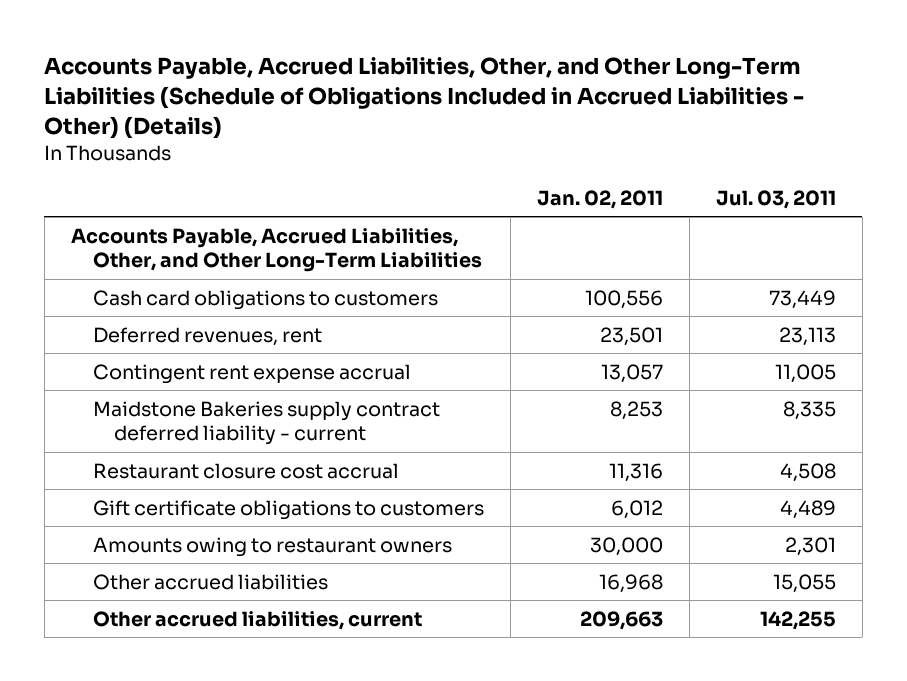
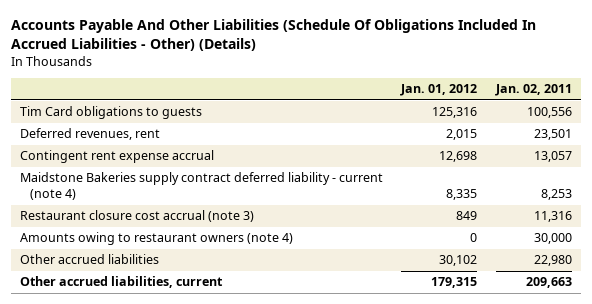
[44,57,805,140] Accounts Payable, Accrued Liabilities, Other, and Other Long-Term Liabilities (Schedule of Obligations Included in Accrued Liabilities - Other) (Details) -> [10,19,536,52] Accounts Payable And Other Liabilities (Schedule Of Obligations Included In Accrued Liabilities - Other) (Details)
[715,189,836,209] Jul. 03, 2011 -> none
none -> [400,84,478,97] Jan. 01, 2012
[70,227,482,273] Accounts Payable, Accrued Liabilities, Other, and Other Long-Term Liabilities -> none
[92,289,438,310] Cash card obligations to customers -> [20,106,203,120] Tim Card obligations to guests
[92,499,484,520] Gift certificate obligations to customers -> none
[92,400,440,446] Maidstone Bakeries supply contract deferred liability - current -> [20,172,384,201] Maidstone Bakeries supply contract deferred liability - current (note 4)
[92,462,399,479] Restaurant closure cost accrual -> [20,210,255,223] Restaurant closure cost accrual (note 3)
[92,536,452,557] Amounts owing to restaurant owners -> [20,232,294,246] Amounts owing to restaurant owners (note 4)
[598,573,663,593] 16,968 -> [533,255,572,267] 22,980

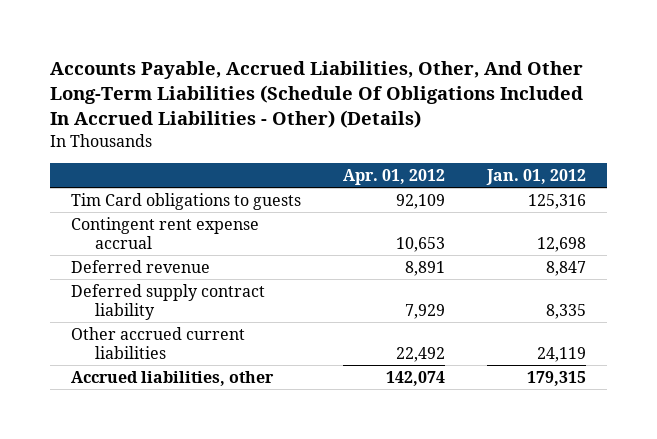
[10,19,536,52] Accounts Payable And Other Liabilities (Schedule Of Obligations Included In Accrued Liabilities - Other) (Details) -> [50,61,584,129] Accounts Payable, Accrued Liabilities, Other, And Other Long-Term Liabilities (Schedule Of Obligations Included In Accrued Liabilities - Other) (Details)
[494,84,572,97] Jan. 02, 2011 -> none
none -> [343,168,446,185] Apr. 01, 2012
[20,128,161,141] Deferred revenues, rent -> none
[20,210,255,223] Restaurant closure cost accrual (note 3) -> none
[20,232,294,246] Amounts owing to restaurant owners (note 4) -> none
none -> [71,259,211,273] Deferred revenue
[20,172,384,201] Maidstone Bakeries supply contract deferred liability - current (note 4) -> [71,283,266,320] Deferred supply contract liability
[20,254,160,265] Other accrued liabilities -> [71,326,246,359] Other accrued current liabilities
[439,255,478,267] 30,102 -> [536,346,586,362] 24,119
[20,276,224,289] Other accrued liabilities, current -> [71,370,275,386] Accrued liabilities, other

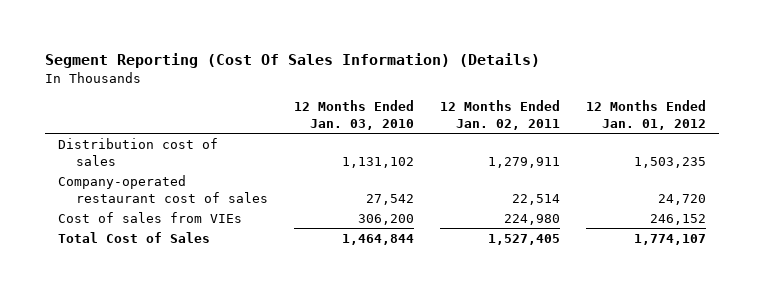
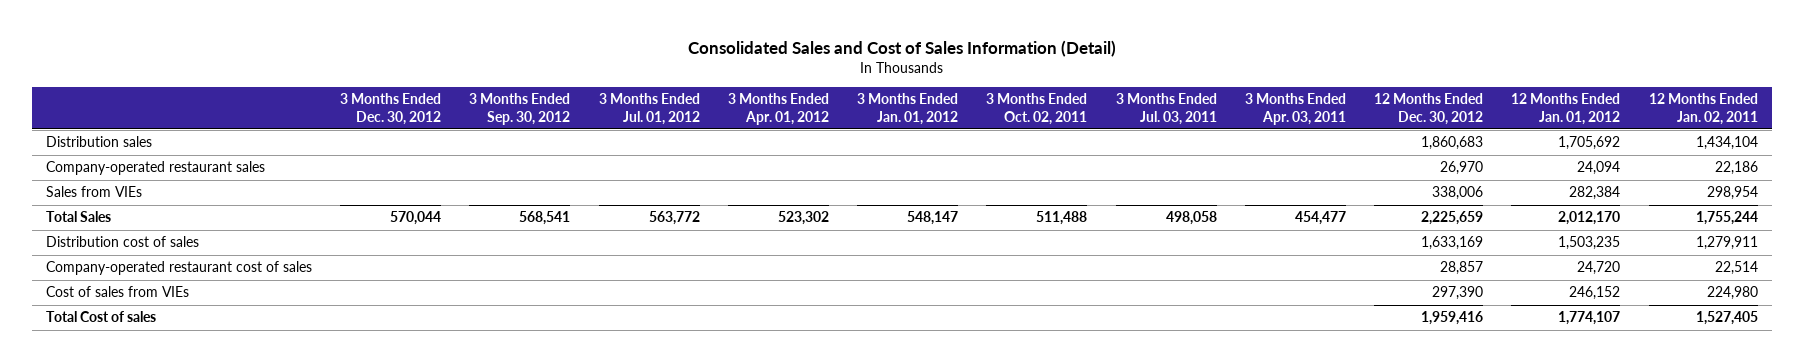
[44,53,540,69] Segment Reporting (Cost Of Sales Information) (Details) -> [687,39,1116,57] Consolidated Sales and Cost of Sales Information (Detail)
[294,99,415,130] 12 Months Ended Jan. 03, 2010 -> none
none -> [340,93,442,125] 3 Months Ended Dec. 30, 2012
none -> [469,93,571,125] 3 Months Ended Sep. 30, 2012
none -> [598,93,700,125] 3 Months Ended Jul. 01, 2012
none -> [727,93,829,125] 3 Months Ended Apr. 01, 2012
none -> [857,93,959,125] 3 Months Ended Jan. 01, 2012
none -> [986,93,1088,125] 3 Months Ended Oct. 02, 2011
none -> [1115,93,1217,125] 3 Months Ended Jul. 03, 2011
none -> [1244,93,1346,125] 3 Months Ended Apr. 03, 2011
none -> [1374,93,1484,125] 12 Months Ended Dec. 30, 2012
none -> [45,136,152,148] Distribution sales
none -> [45,161,265,176] Company-operated restaurant sales
none -> [45,186,142,198] Sales from VIEs
none -> [45,211,111,223] Total Sales
[57,231,210,243] Total Cost of Sales -> [45,311,156,323] Total Cost of sales

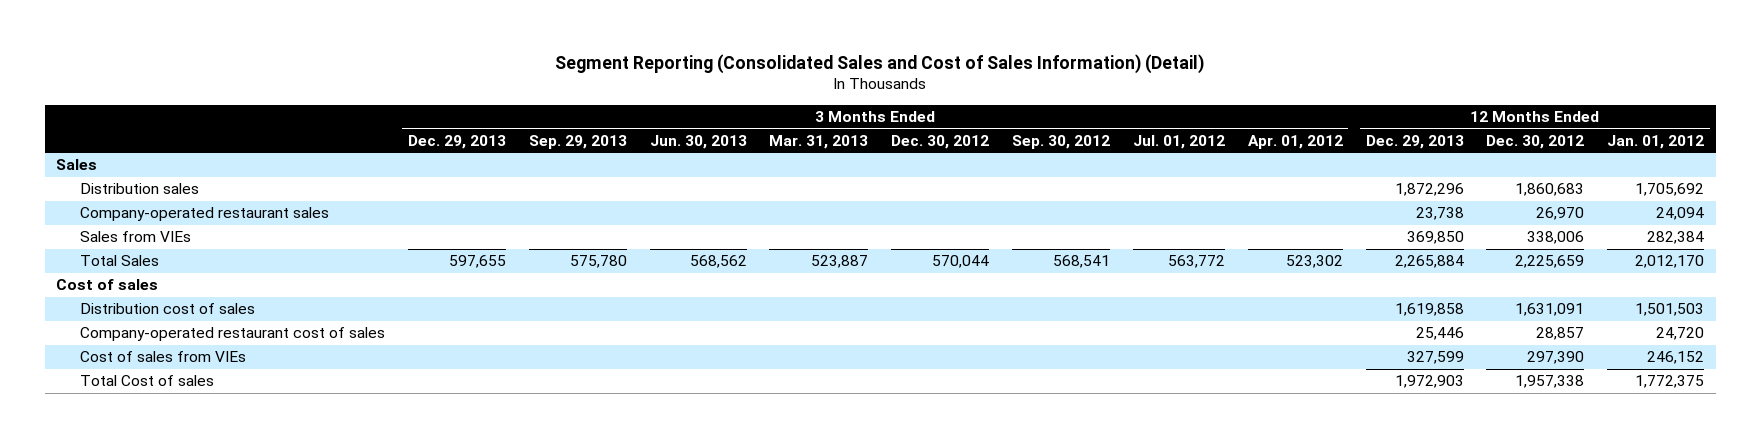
[687,39,1116,57] Consolidated Sales and Cost of Sales Information (Detail) -> [555,53,1205,74] Segment Reporting (Consolidated Sales and Cost of Sales Information) (Detail)
[857,93,959,125] 3 Months Ended Jan. 01, 2012 -> none
[986,93,1088,125] 3 Months Ended Oct. 02, 2011 -> none
[1115,93,1217,125] 3 Months Ended Jul. 03, 2011 -> none
[1244,93,1346,125] 3 Months Ended Apr. 03, 2011 -> none
[1648,93,1758,125] 12 Months Ended Jan. 02, 2011 -> none
none -> [407,134,506,149] Dec. 29, 2013
none -> [528,134,627,149] Sep. 29, 2013
none -> [649,134,747,149] Jun. 30, 2013
none -> [769,134,869,149] Mar. 31, 2013
none -> [1365,134,1464,149] Dec. 29, 2013
none -> [56,159,98,171] Sales
none -> [56,279,159,291] Cost of sales
[1421,236,1484,251] 1,633,169 -> [1515,303,1585,317] 1,631,091
[1558,236,1621,251] 1,503,235 -> [1635,303,1705,317] 1,501,503
[1421,311,1484,326] 1,959,416 -> [1515,375,1585,389] 1,957,338
[1558,311,1621,326] 1,774,107 -> [1635,375,1705,389] 1,772,375

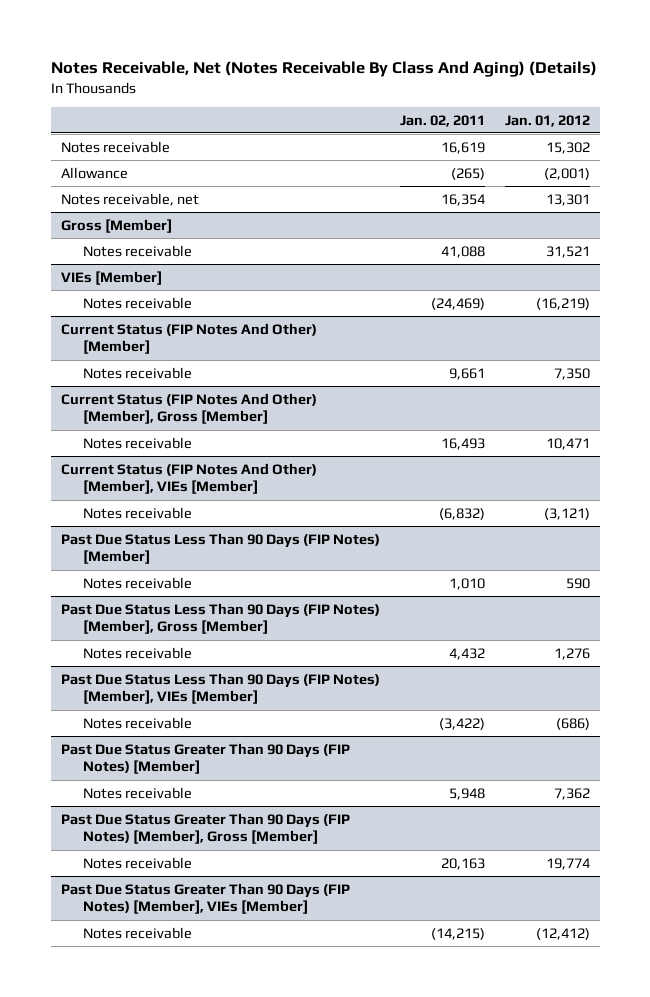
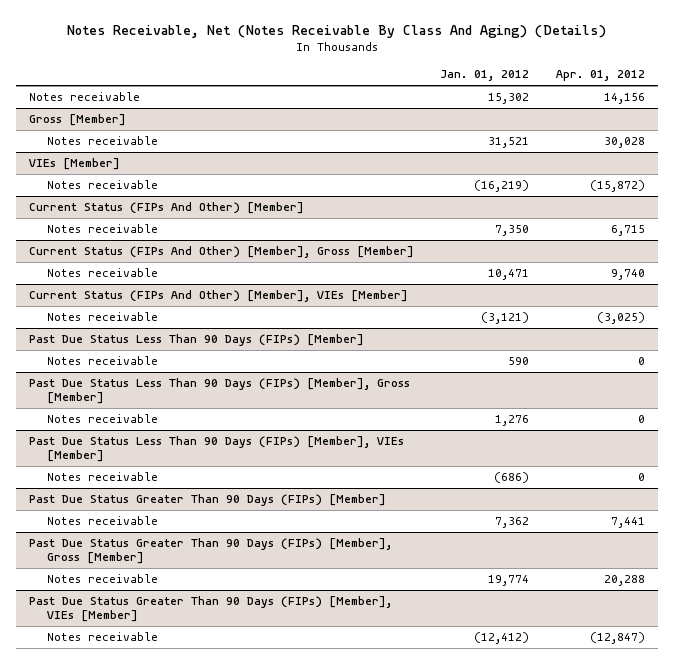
[399,114,485,127] Jan. 02, 2011 -> none
none -> [555,70,645,82] Apr. 01, 2012
[60,166,128,179] Allowance -> none
[60,192,199,206] Notes receivable, net -> none
[60,322,317,355] Current Status (FIP Notes And Other) [Member] -> [28,202,304,215] Current Status (FIPs And Other) [Member]
[60,392,317,425] Current Status (FIP Notes And Other) [Member], Gross [Member] -> [28,246,414,259] Current Status (FIPs And Other) [Member], Gross [Member]
[60,462,317,495] Current Status (FIP Notes And Other) [Member], VIEs [Member] -> [28,290,408,303] Current Status (FIPs And Other) [Member], VIEs [Member]
[60,532,380,565] Past Due Status Less Than 90 Days (FIP Notes) [Member] -> [28,334,364,347] Past Due Status Less Than 90 Days (FIPs) [Member]
[60,602,380,635] Past Due Status Less Than 90 Days (FIP Notes) [Member], Gross [Member] -> [28,378,410,405] Past Due Status Less Than 90 Days (FIPs) [Member], Gross [Member]
[60,672,380,705] Past Due Status Less Than 90 Days (FIP Notes) [Member], VIEs [Member] -> [28,436,404,463] Past Due Status Less Than 90 Days (FIPs) [Member], VIEs [Member]
[60,742,350,775] Past Due Status Greater Than 90 Days (FIP Notes) [Member] -> [28,494,386,507] Past Due Status Greater Than 90 Days (FIPs) [Member]
[60,812,350,845] Past Due Status Greater Than 90 Days (FIP Notes) [Member], Gross [Member] -> [28,538,392,565] Past Due Status Greater Than 90 Days (FIPs) [Member], Gross [Member]
[60,882,350,915] Past Due Status Greater Than 90 Days (FIP Notes) [Member], VIEs [Member] -> [28,596,392,623] Past Due Status Greater Than 90 Days (FIPs) [Member], VIEs [Member]

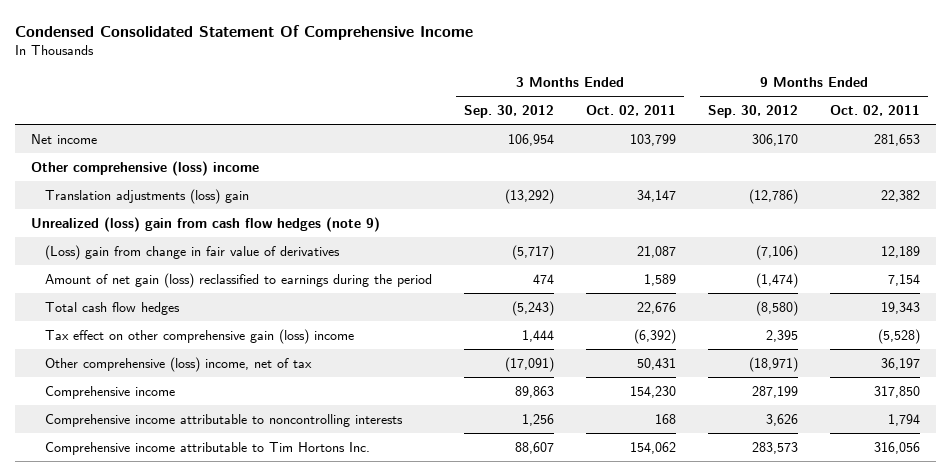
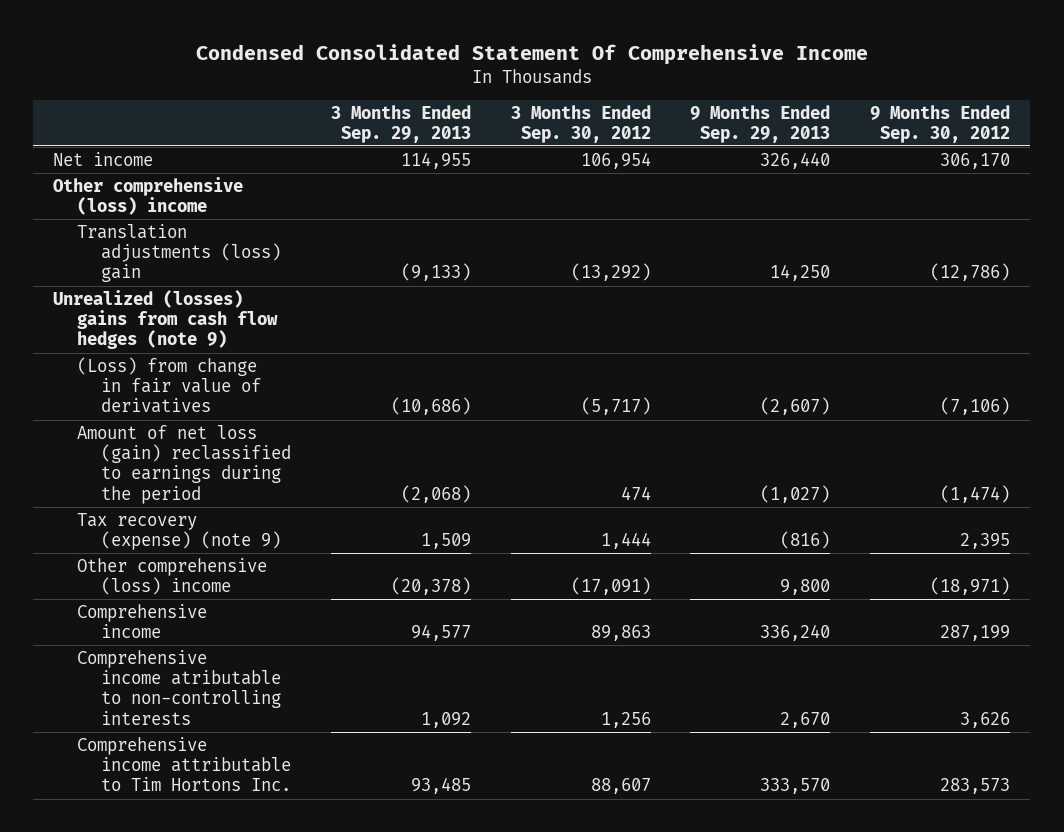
[586,105,677,117] Oct. 02, 2011 -> none
[830,105,921,117] Oct. 02, 2011 -> none
none -> [330,104,471,143] 3 Months Ended Sep. 29, 2013
none -> [690,104,831,143] 9 Months Ended Sep. 29, 2013
[45,301,181,315] Total cash flow hedges -> none
[31,216,381,232] Unrealized (loss) gain from cash flow hedges (note 9) -> [53,290,279,350] Unrealized (losses) gains from cash flow hedges (note 9)
[45,244,341,260] (Loss) gain from change in fair value of derivatives -> [77,357,261,414] (Loss) from change in fair value of derivatives
[45,272,433,288] Amount of net gain (loss) reclassified to earnings during the period -> [77,425,291,504] Amount of net loss (gain) reclassified to earnings during the period
[45,328,355,344] Tax effect on other comprehensive gain (loss) income -> [77,513,281,551] Tax recovery (expense) (note 9)
[45,356,313,372] Other comprehensive (loss) income, net of tax -> [77,558,268,596] Other comprehensive (loss) income
[45,413,404,427] Comprehensive income attributable to noncontrolling interests -> [77,650,281,725] Comprehensive income atributable to non-controlling interests

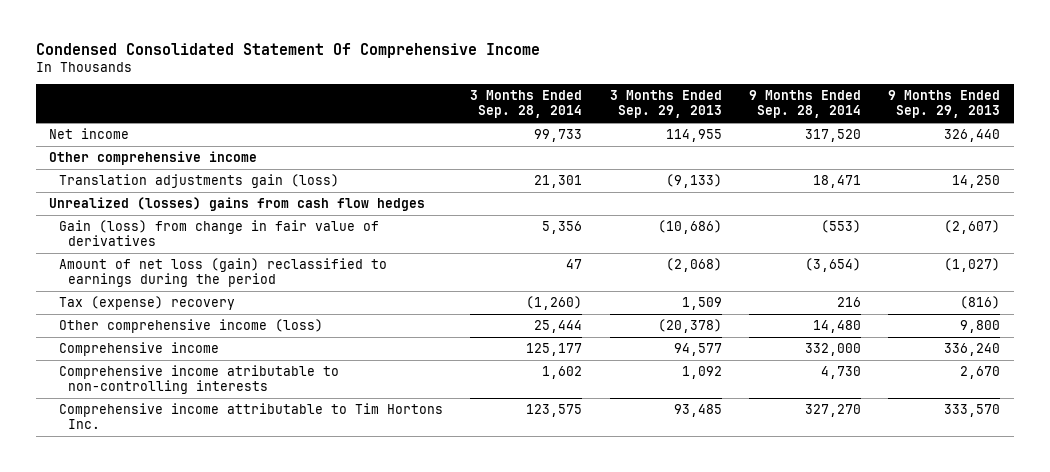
[510,104,651,143] 3 Months Ended Sep. 30, 2012 -> none
[870,104,1011,143] 9 Months Ended Sep. 30, 2012 -> none
none -> [470,90,583,119] 3 Months Ended Sep. 28, 2014
none -> [748,90,861,119] 9 Months Ended Sep. 28, 2014
[53,177,244,216] Other comprehensive (loss) income -> [49,151,258,166] Other comprehensive income
[77,224,281,283] Translation adjustments (loss) gain -> [58,174,339,189] Translation adjustments gain (loss)
[53,290,279,350] Unrealized (losses) gains from cash flow hedges (note 9) -> [49,197,426,212] Unrealized (losses) gains from cash flow hedges
[77,357,261,414] (Loss) from change in fair value of derivatives -> [58,220,379,246] Gain (loss) from change in fair value of derivatives
[77,513,281,551] Tax recovery (expense) (note 9) -> [58,296,235,311] Tax (expense) recovery
[77,558,268,596] Other comprehensive (loss) income -> [58,319,323,334] Other comprehensive income (loss)

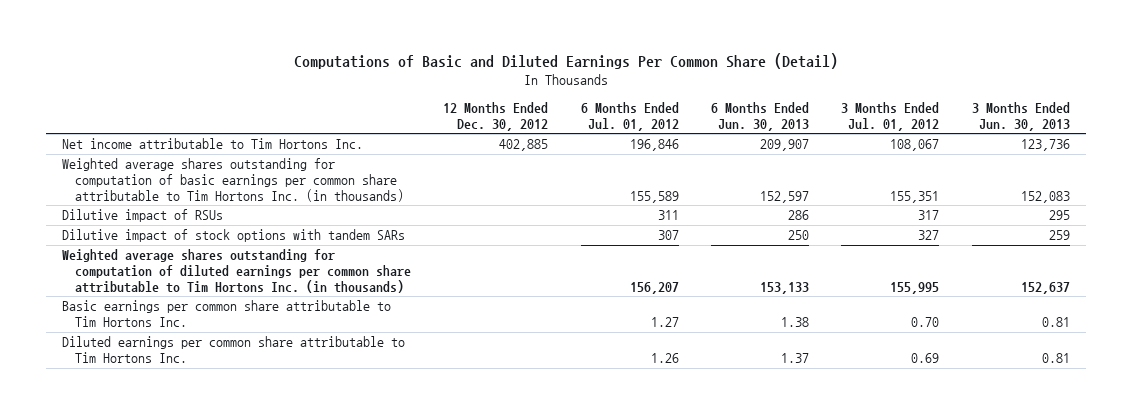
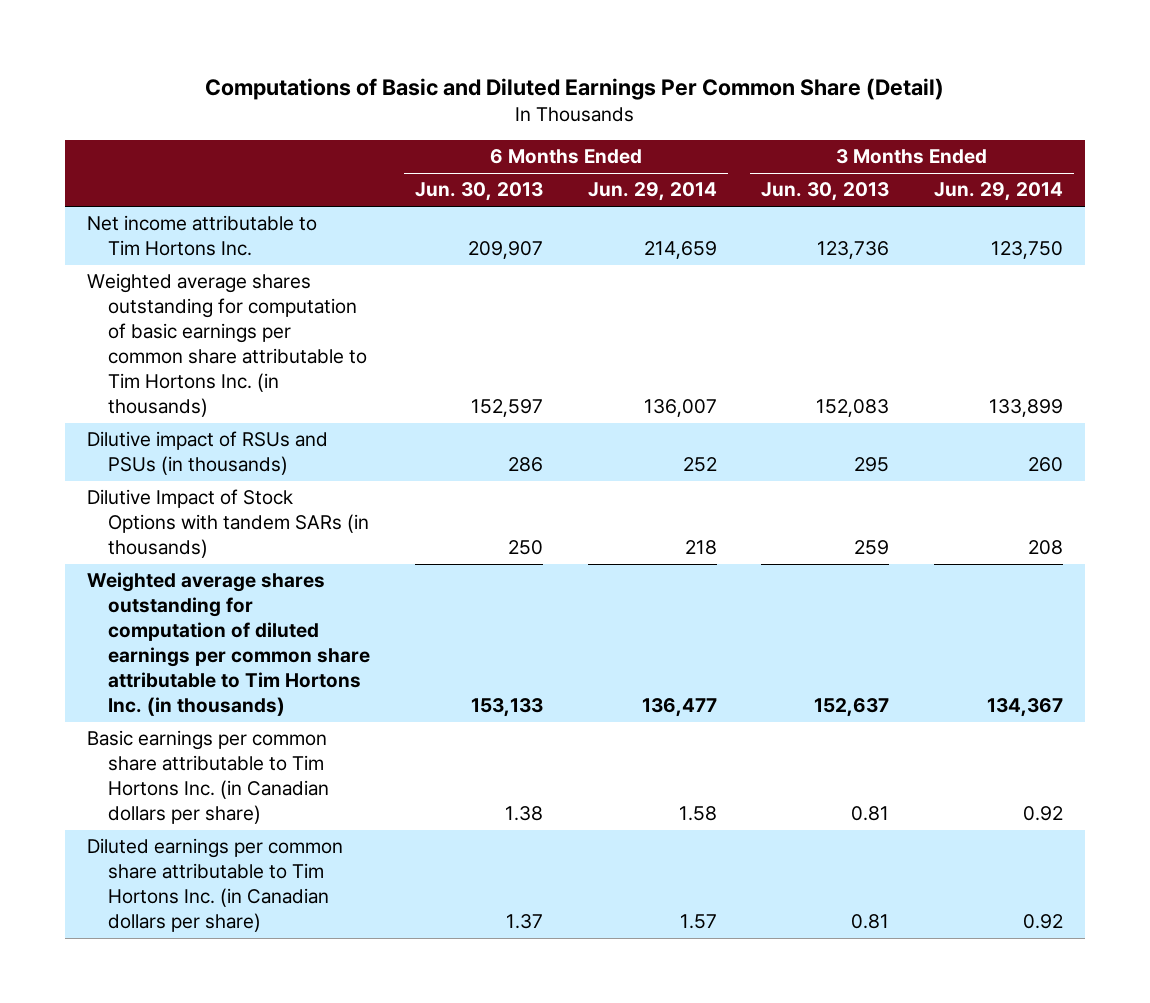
[443,101,549,131] 12 Months Ended Dec. 30, 2012 -> none
[580,101,679,131] 6 Months Ended Jul. 01, 2012 -> none
[841,101,940,131] 3 Months Ended Jul. 01, 2012 -> none
none -> [587,182,717,202] Jun. 29, 2014
none -> [934,182,1064,202] Jun. 29, 2014
[61,209,223,223] Dilutive impact of RSUs -> [87,431,329,476] Dilutive impact of RSUs and PSUs (in thousands)
[61,229,405,243] Dilutive impact of stock options with tandem SARs -> [87,489,370,559] Dilutive Impact of Stock Options with tandem SARs (in thousands)
[61,300,391,327] Basic earnings per common share attributable to Tim Hortons Inc. -> [87,730,330,825] Basic earnings per common share attributable to Tim Hortons Inc. (in Canadian dollars per share)
[61,336,405,363] Diluted earnings per common share attributable to Tim Hortons Inc. -> [87,838,344,933] Diluted earnings per common share attributable to Tim Hortons Inc. (in Canadian dollars per share)

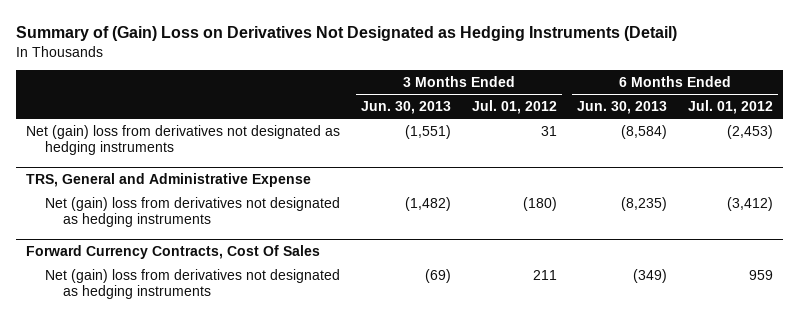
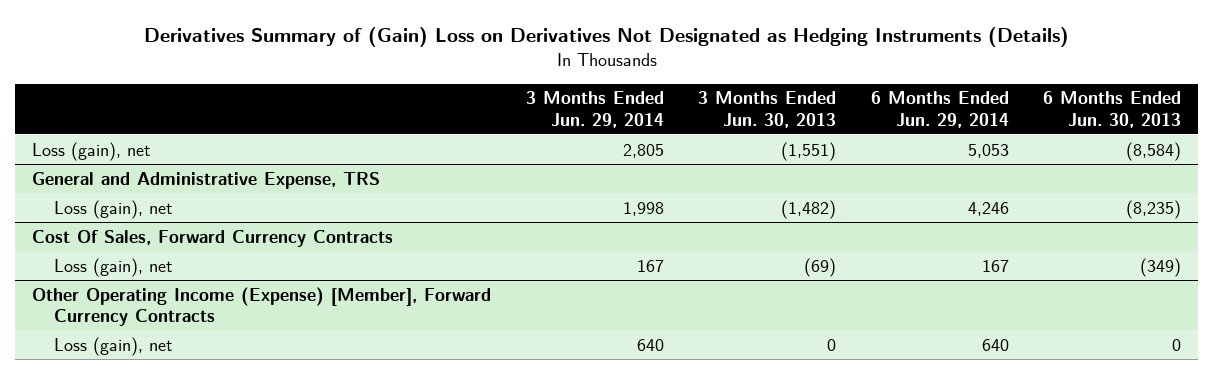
[16,25,678,41] Summary of (Gain) Loss on Derivatives Not Designated as Hedging Instruments (Detail) -> [143,27,1069,48] Derivatives Summary of (Gain) Loss on Derivatives Not Designated as Hedging Instruments (Details)
[471,99,557,114] Jul. 01, 2012 -> none
[687,99,773,114] Jul. 01, 2012 -> none
none -> [525,91,664,128] 3 Months Ended Jun. 29, 2014
none -> [870,91,1009,128] 6 Months Ended Jun. 29, 2014
[26,124,341,156] Net (gain) loss from derivatives not designated as hedging instruments -> [32,141,152,161] Loss (gain), net
[26,172,312,187] TRS, General and Administrative Expense -> [32,171,381,189] General and Administrative Expense, TRS
[44,196,340,228] Net (gain) loss from derivatives not designated as hedging instruments -> [53,199,173,219] Loss (gain), net
[26,244,321,259] Forward Currency Contracts, Cost Of Sales -> [32,229,394,247] Cost Of Sales, Forward Currency Contracts
[44,268,340,300] Net (gain) loss from derivatives not designated as hedging instruments -> [53,257,173,277] Loss (gain), net
none -> [32,286,492,326] Other Operating Income (Expense) [Member], Forward Currency Contracts
none -> [53,336,173,356] Loss (gain), net

